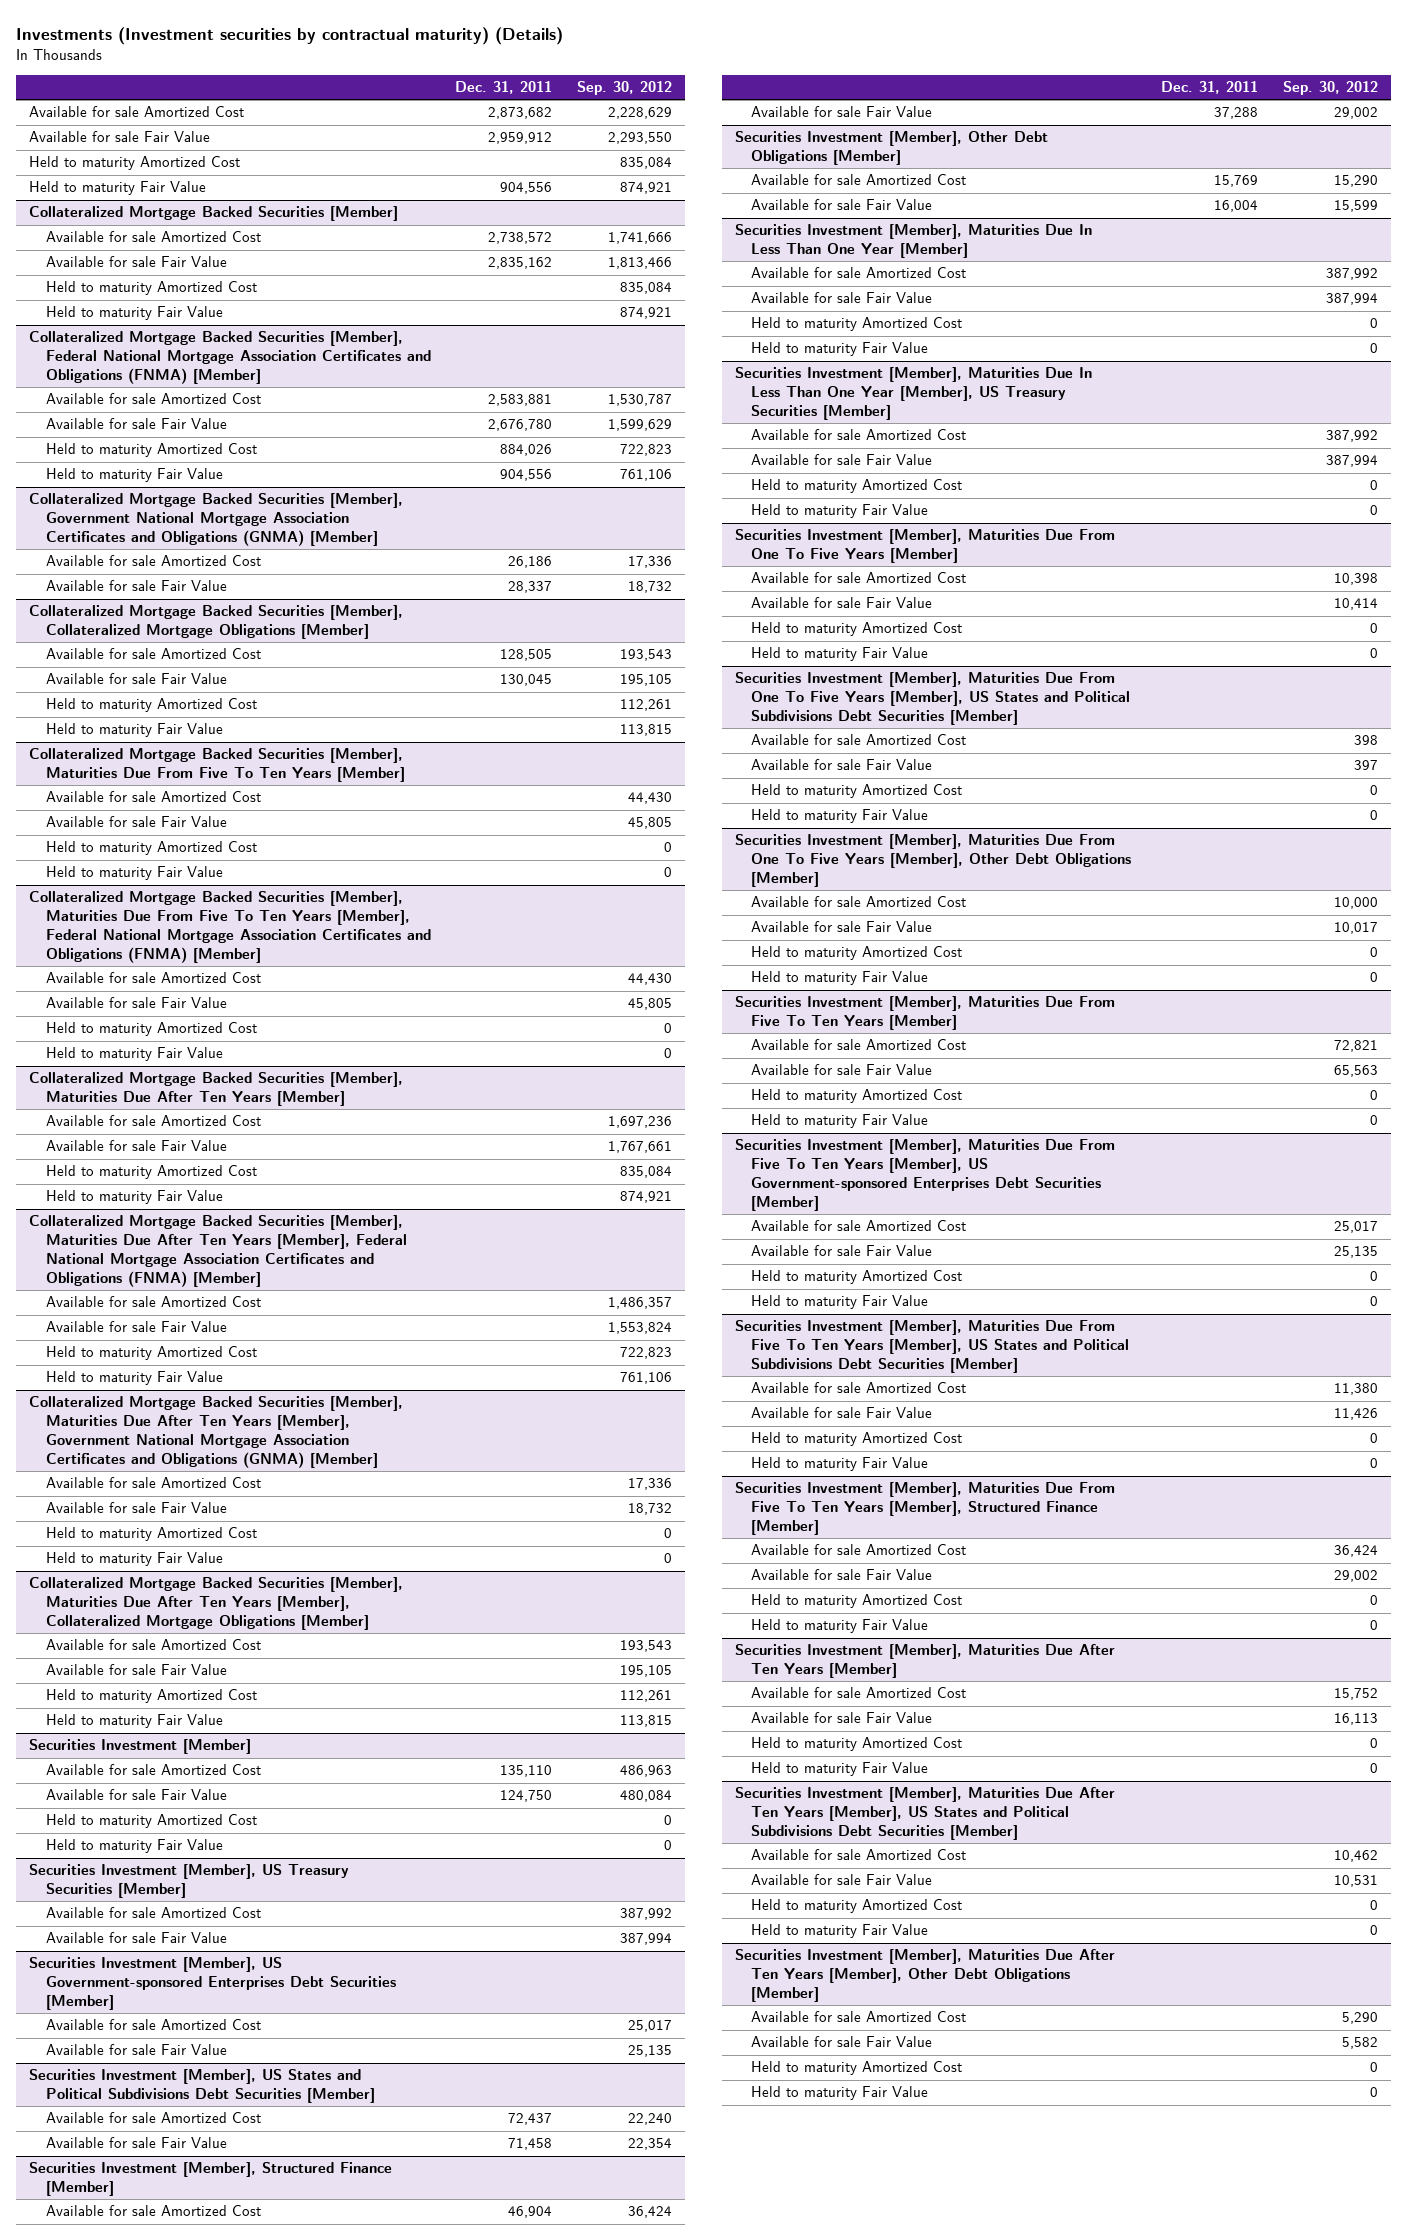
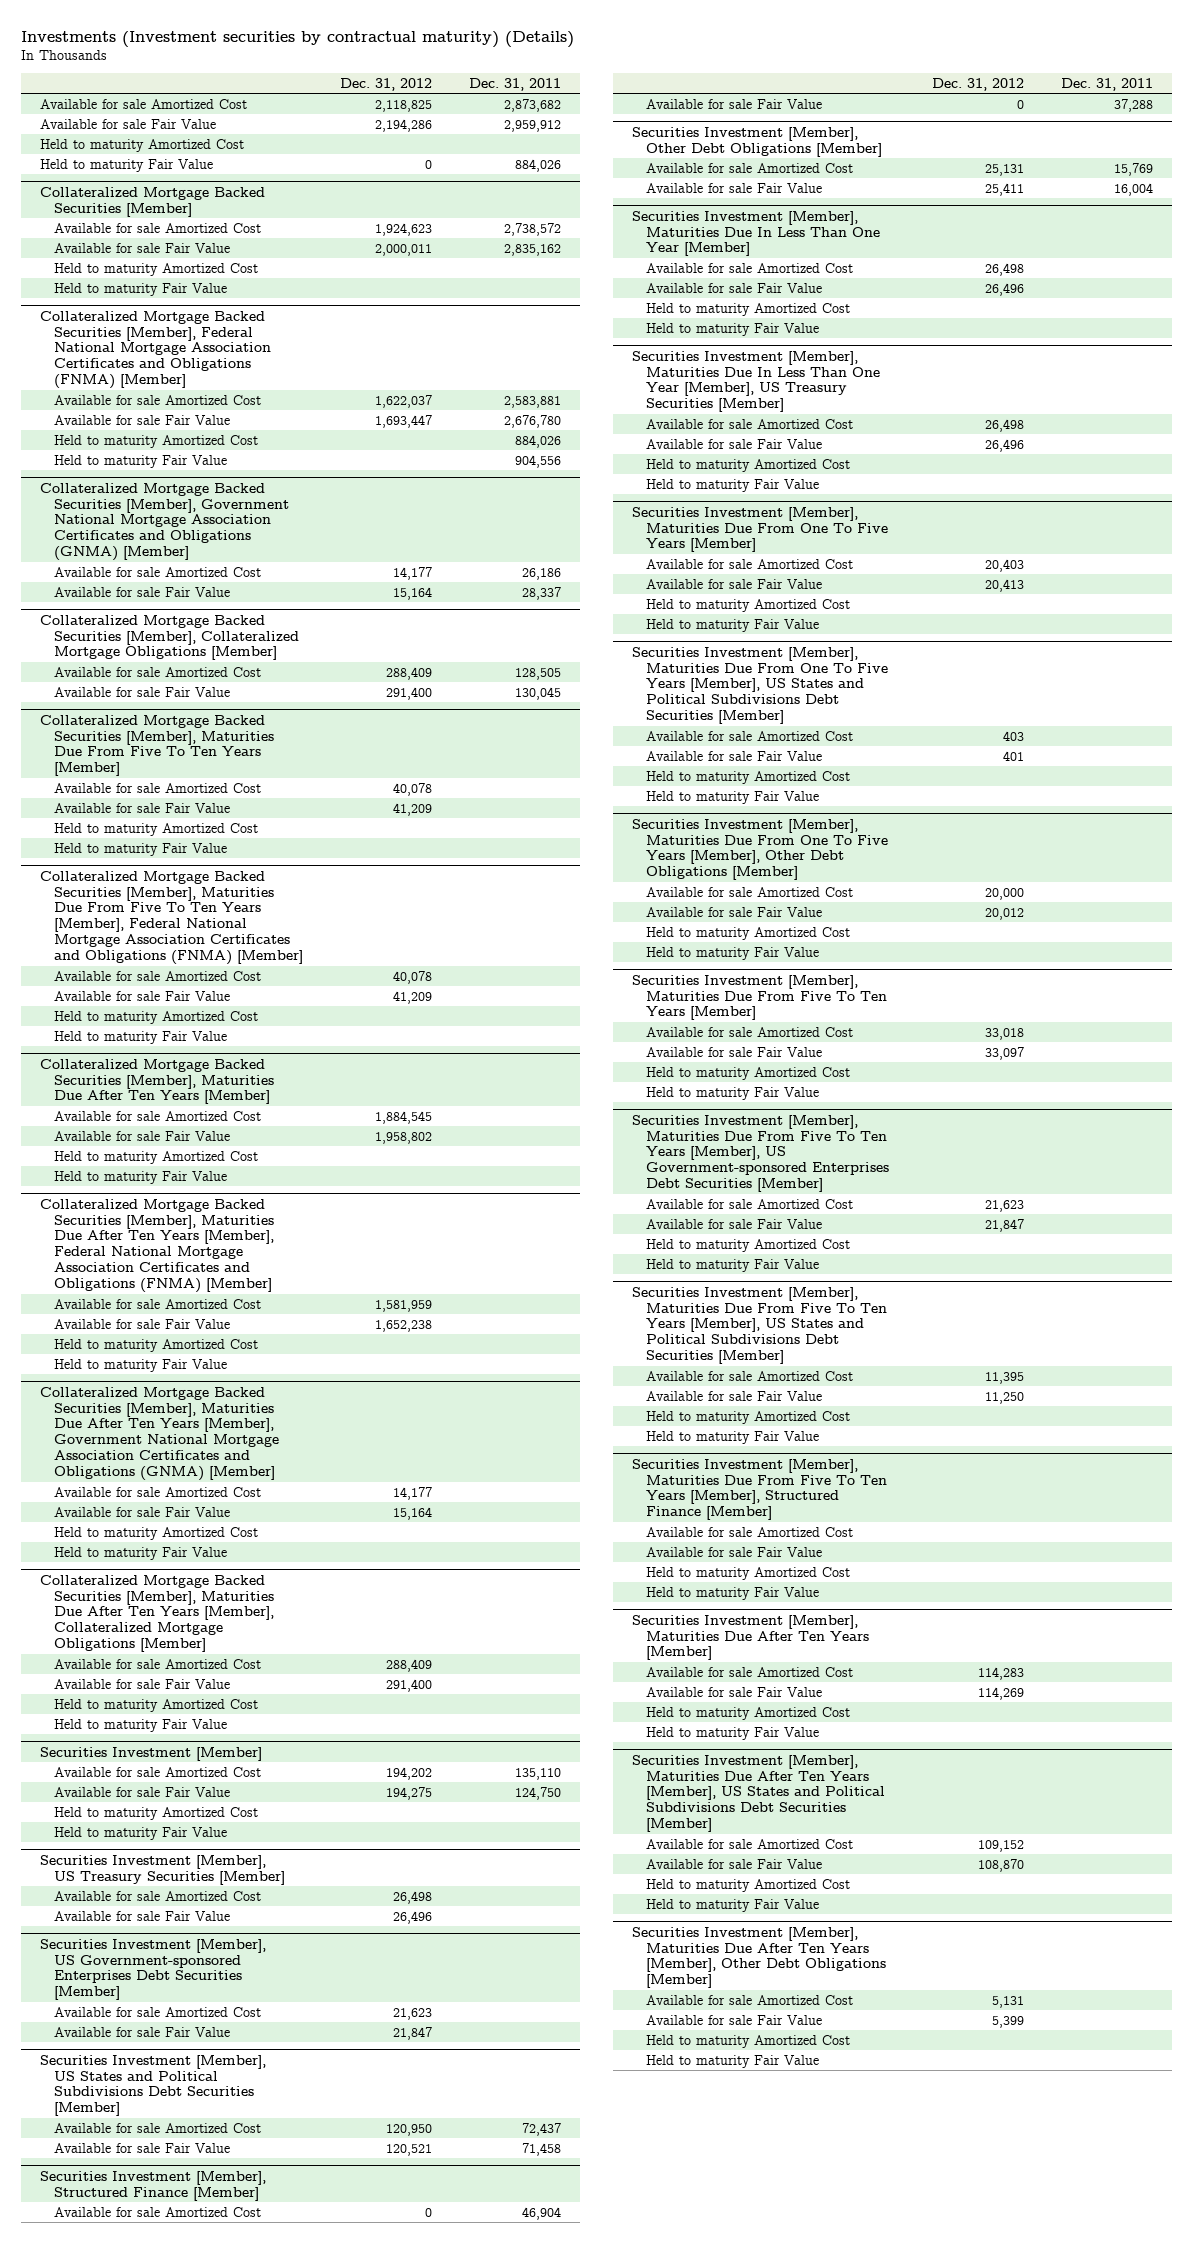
[577,81,673,96] Sep. 30, 2012 -> none
none -> [340,77,433,91] Dec. 31, 2012
[500,182,553,195] 904,556 -> [515,158,562,172] 884,026
[45,698,257,713] Held to maturity Amortized Cost -> none
[45,723,223,738] Held to maturity Fair Value -> none

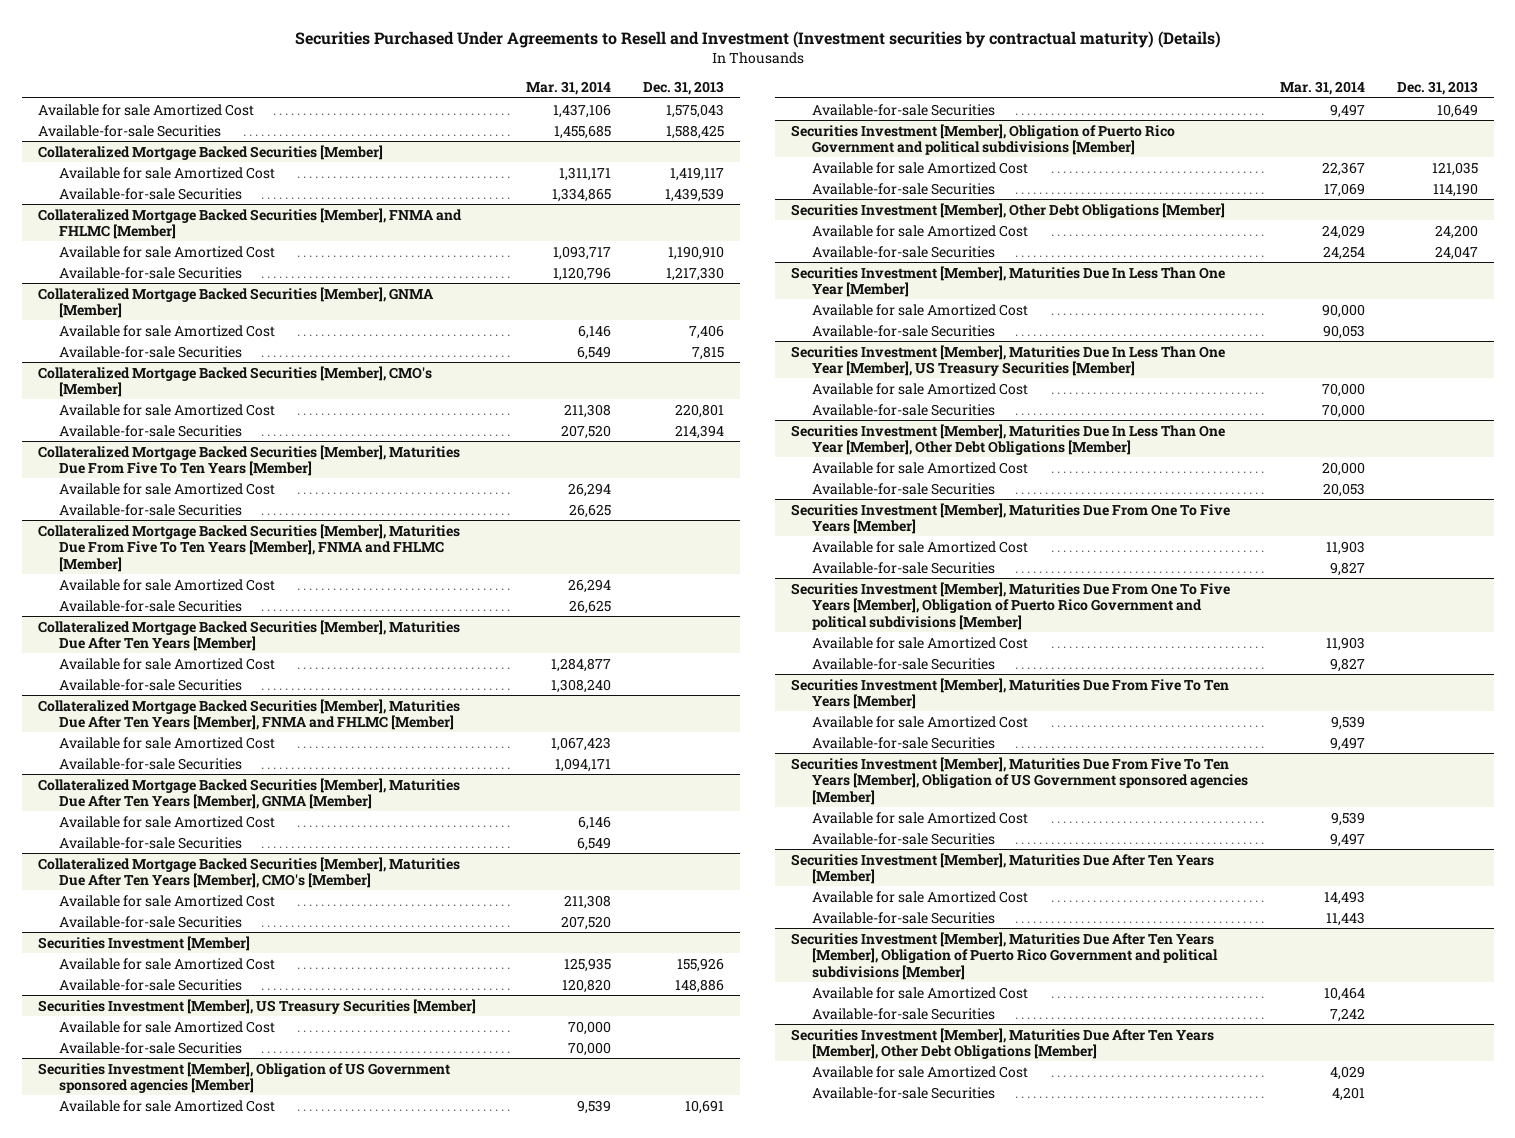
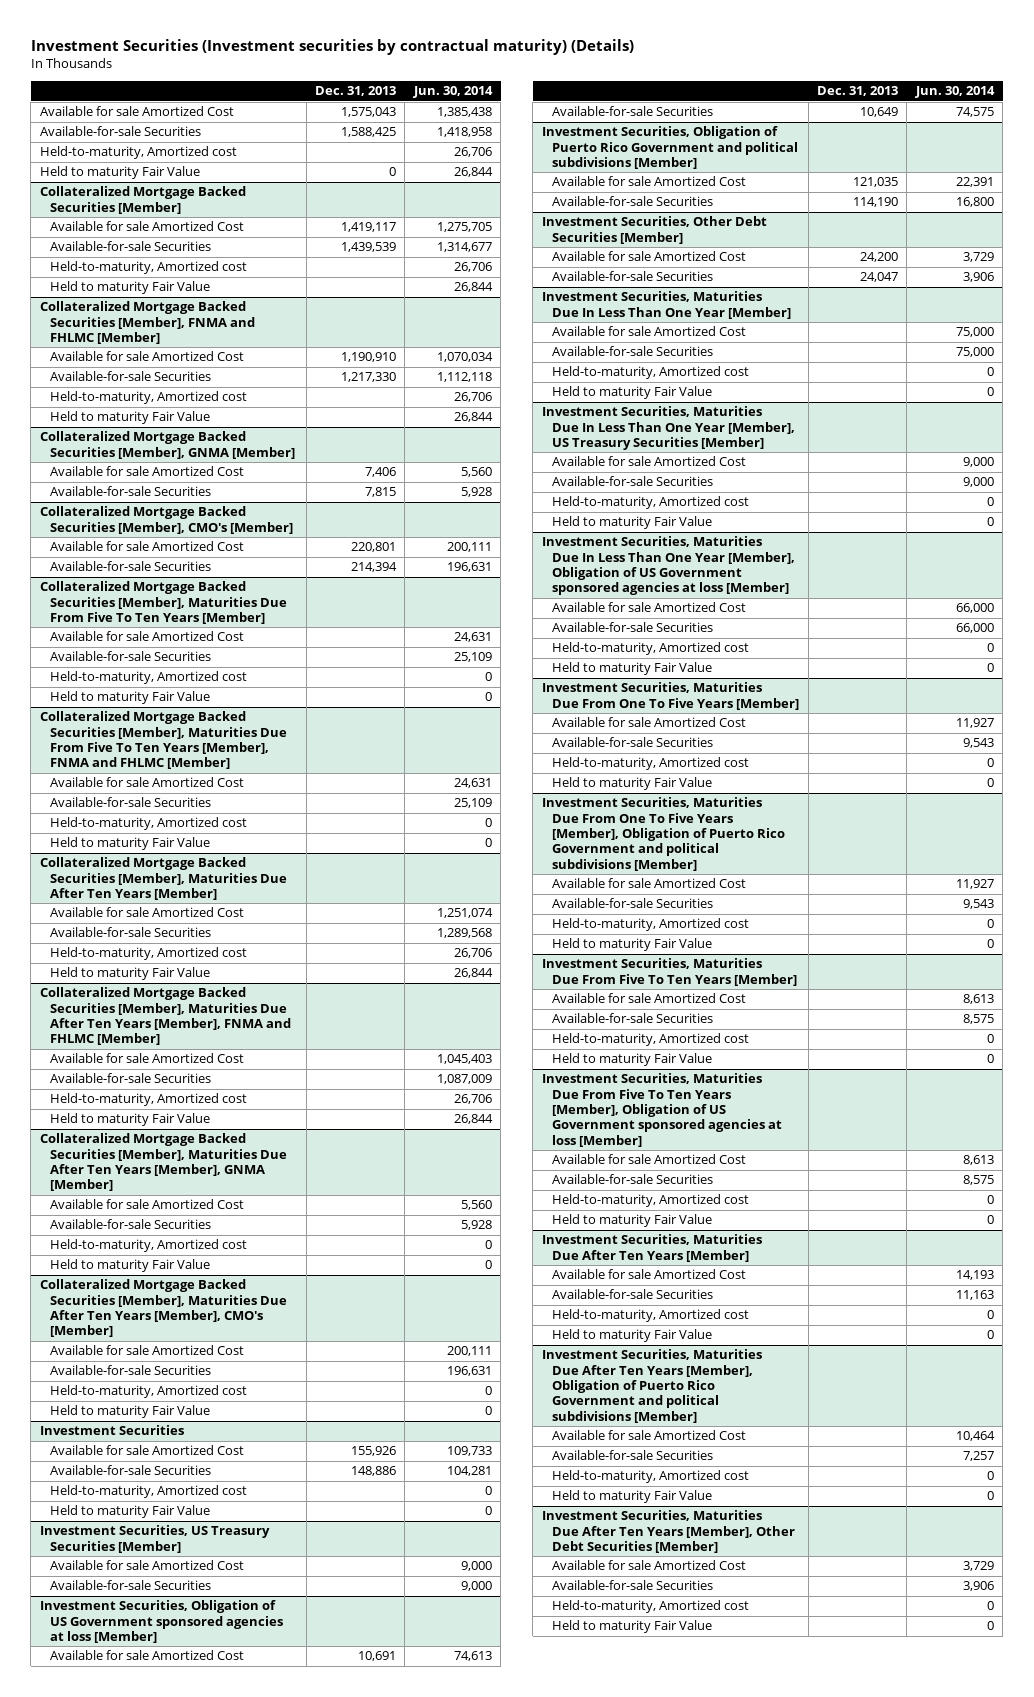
[294,30,1221,48] Securities Purchased Under Agreements to Resell and Investment (Investment securities by contractual maturity) (Details) -> [30,38,634,55] Investment Securities (Investment securities by contractual maturity) (Details)
[526,81,612,96] Mar. 31, 2014 -> none
none -> [412,86,493,99] Jun. 30, 2014
none -> [39,146,237,160] Held-to-maturity, Amortized cost
none -> [39,166,200,180] Held to maturity Fair Value
none -> [50,261,248,275] Held-to-maturity, Amortized cost
none -> [50,281,211,295] Held to maturity Fair Value
none -> [50,391,248,405] Held-to-maturity, Amortized cost
none -> [50,411,211,425] Held to maturity Fair Value
none -> [50,671,248,685] Held-to-maturity, Amortized cost
none -> [50,691,211,705] Held to maturity Fair Value
none -> [50,817,248,831] Held-to-maturity, Amortized cost
none -> [50,837,211,851] Held to maturity Fair Value
none -> [50,947,248,961] Held-to-maturity, Amortized cost
none -> [50,967,211,981] Held to maturity Fair Value
none -> [50,1093,248,1107] Held-to-maturity, Amortized cost
none -> [50,1113,211,1127] Held to maturity Fair Value
none -> [50,1239,248,1253] Held-to-maturity, Amortized cost
none -> [50,1259,211,1273] Held to maturity Fair Value
none -> [50,1385,248,1399] Held-to-maturity, Amortized cost
none -> [50,1405,211,1419] Held to maturity Fair Value
[37,935,250,951] Securities Investment [Member] -> [39,1425,184,1436] Investment Securities
none -> [50,1485,248,1499] Held-to-maturity, Amortized cost
none -> [50,1505,211,1519] Held to maturity Fair Value
[37,998,476,1014] Securities Investment [Member], US Treasury Securities [Member] -> [39,1525,270,1553] Investment Securities, US Treasury Securities [Member]
[37,1061,450,1094] Securities Investment [Member], Obligation of US Government sponsored agencies [Member] -> [39,1600,284,1643] Investment Securities, Obligation of US Government sponsored agencies at loss [Member]
[791,123,1176,156] Securities Investment [Member], Obligation of Puerto Rico Government and political subdivisions [Member] -> [541,126,799,169] Investment Securities, Obligation of Puerto Rico Government and political subdivisions [Member]
[791,202,1226,218] Securities Investment [Member], Other Debt Obligations [Member] -> [541,216,767,244] Investment Securities, Other Debt Securities [Member]
[791,265,1226,298] Securities Investment [Member], Maturities Due In Less Than One Year [Member] -> [541,291,792,319] Investment Securities, Maturities Due In Less Than One Year [Member]
none -> [552,366,750,380] Held-to-maturity, Amortized cost
none -> [552,386,713,400] Held to maturity Fair Value
[791,344,1226,377] Securities Investment [Member], Maturities Due In Less Than One Year [Member], US Treasury Securities [Member] -> [541,406,796,450] Investment Securities, Maturities Due In Less Than One Year [Member], US Treasury Securities [Member]
none -> [552,496,750,510] Held-to-maturity, Amortized cost
none -> [552,516,713,530] Held to maturity Fair Value
[791,423,1226,456] Securities Investment [Member], Maturities Due In Less Than One Year [Member], Other Debt Obligations [Member] -> [541,536,796,596] Investment Securities, Maturities Due In Less Than One Year [Member], Obligation of US Government sponsored agencies at loss [Member]
none -> [552,642,750,656] Held-to-maturity, Amortized cost
none -> [552,662,713,676] Held to maturity Fair Value
[791,502,1231,535] Securities Investment [Member], Maturities Due From One To Five Years [Member] -> [541,682,800,710] Investment Securities, Maturities Due From One To Five Years [Member]
none -> [552,757,750,771] Held-to-maturity, Amortized cost
none -> [552,777,713,791] Held to maturity Fair Value
[791,581,1231,630] Securities Investment [Member], Maturities Due From One To Five Years [Member], Obligation of Puerto Rico Government and political subdivisions [Member] -> [541,797,786,871] Investment Securities, Maturities Due From One To Five Years [Member], Obligation of Puerto Rico Government and political subdivisions [Member]
none -> [552,918,750,932] Held-to-maturity, Amortized cost
none -> [552,938,713,952] Held to maturity Fair Value
[791,677,1230,710] Securities Investment [Member], Maturities Due From Five To Ten Years [Member] -> [541,958,798,986] Investment Securities, Maturities Due From Five To Ten Years [Member]
none -> [552,1033,750,1047] Held-to-maturity, Amortized cost
none -> [552,1053,713,1067] Held to maturity Fair Value
[791,756,1249,805] Securities Investment [Member], Maturities Due From Five To Ten Years [Member], Obligation of US Government sponsored agencies [Member] -> [541,1073,783,1147] Investment Securities, Maturities Due From Five To Ten Years [Member], Obligation of US Government sponsored agencies at loss [Member]
none -> [552,1194,750,1208] Held-to-maturity, Amortized cost
none -> [552,1214,713,1228] Held to maturity Fair Value
[791,852,1215,885] Securities Investment [Member], Maturities Due After Ten Years [Member] -> [541,1234,762,1262] Investment Securities, Maturities Due After Ten Years [Member]
none -> [552,1309,750,1323] Held-to-maturity, Amortized cost
none -> [552,1329,713,1343] Held to maturity Fair Value
[791,931,1219,980] Securities Investment [Member], Maturities Due After Ten Years [Member], Obligation of Puerto Rico Government and political subdivisions [Member] -> [541,1349,762,1423] Investment Securities, Maturities Due After Ten Years [Member], Obligation of Puerto Rico Government and political subdivisions [Member]
none -> [552,1470,750,1484] Held-to-maturity, Amortized cost
none -> [552,1490,713,1504] Held to maturity Fair Value
[791,1027,1215,1060] Securities Investment [Member], Maturities Due After Ten Years [Member], Other Debt Obligations [Member] -> [541,1510,796,1553] Investment Securities, Maturities Due After Ten Years [Member], Other Debt Securities [Member]
none -> [552,1600,750,1614] Held-to-maturity, Amortized cost
none -> [552,1620,713,1634] Held to maturity Fair Value

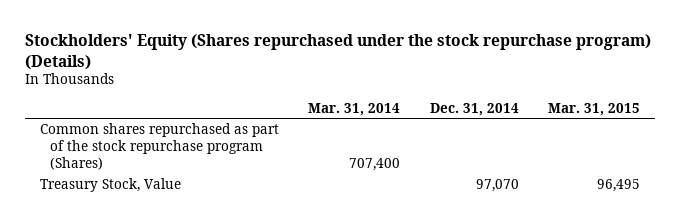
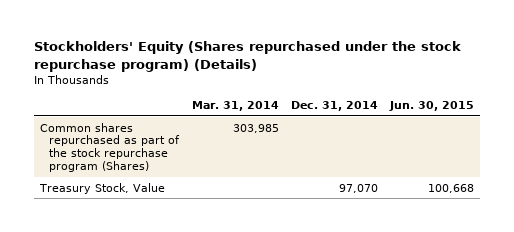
[547,102,640,116] Mar. 31, 2015 -> none
none -> [389,101,475,112] Jun. 30, 2015
[349,158,401,172] 707,400 -> [232,123,279,133] 303,985

